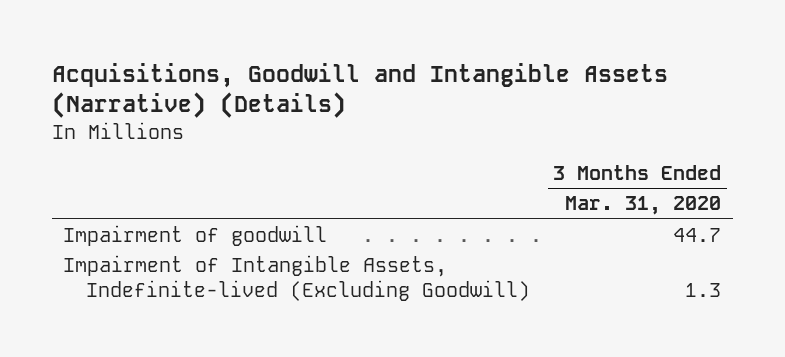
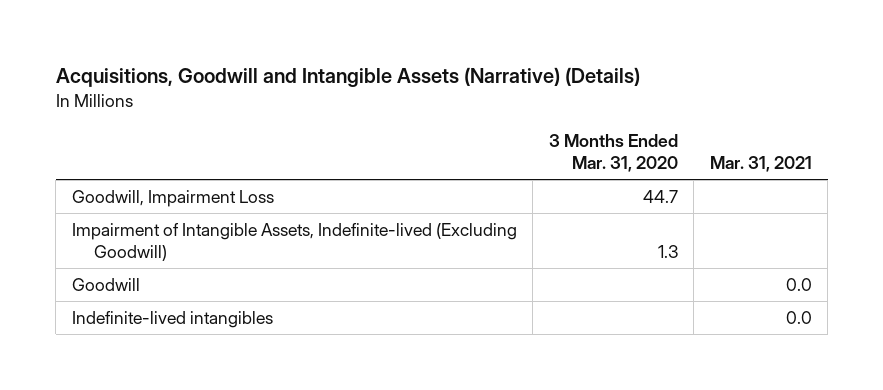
none -> [709,156,812,173] Mar. 31, 2021
[63,224,328,246] Impairment of goodwill -> [71,189,274,207] Goodwill, Impairment Loss
none -> [71,277,140,291] Goodwill
none -> [71,310,273,328] Indefinite-lived intangibles

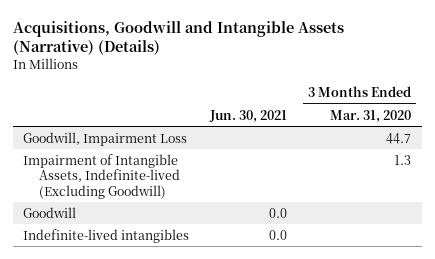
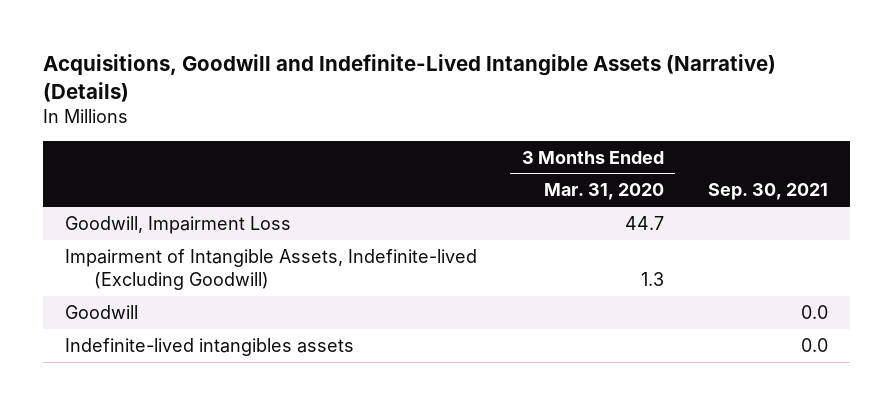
[12,20,344,56] Acquisitions, Goodwill and Intangible Assets (Narrative) (Details) -> [43,53,777,102] Acquisitions, Goodwill and Indefinite-Lived Intangible Assets (Narrative) (Details)
[209,109,288,123] Jun. 30, 2021 -> none
none -> [707,183,828,201] Sep. 30, 2021
[23,228,190,243] Indefinite-lived intangibles -> [65,337,355,356] Indefinite-lived intangibles assets

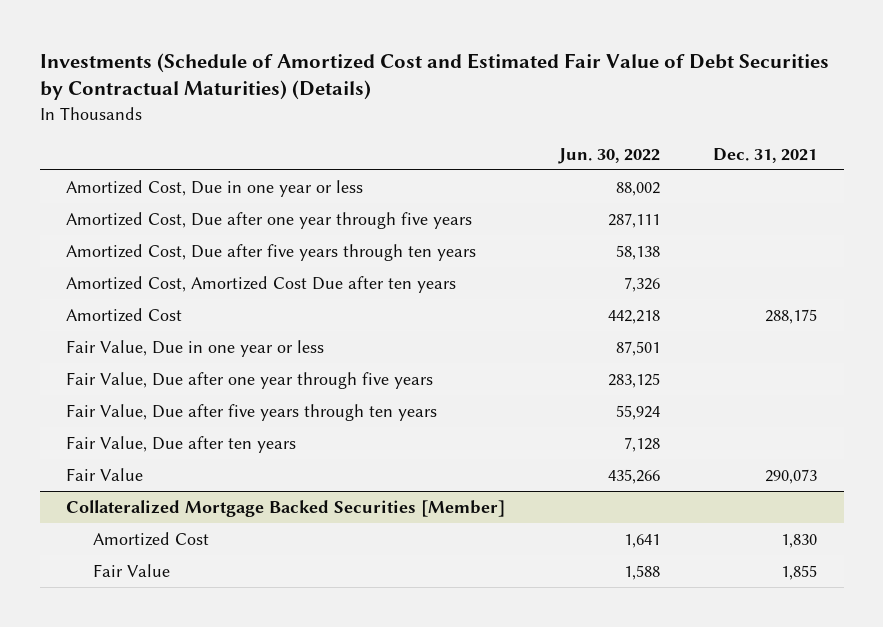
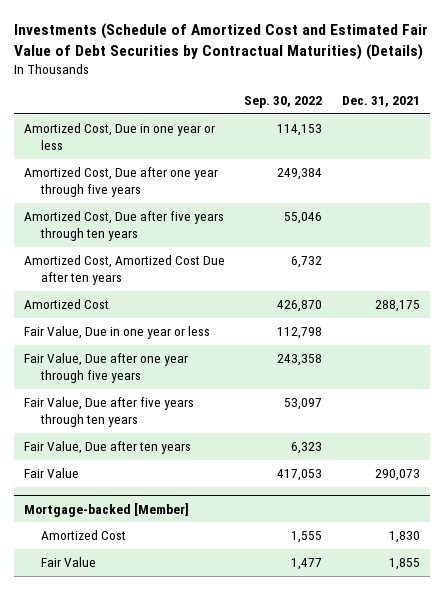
[557,147,660,164] Jun. 30, 2022 -> none
none -> [244,96,323,109] Sep. 30, 2022
[66,499,506,517] Collateralized Mortgage Backed Securities [Member] -> [23,502,189,517] Mortgage-backed [Member]

